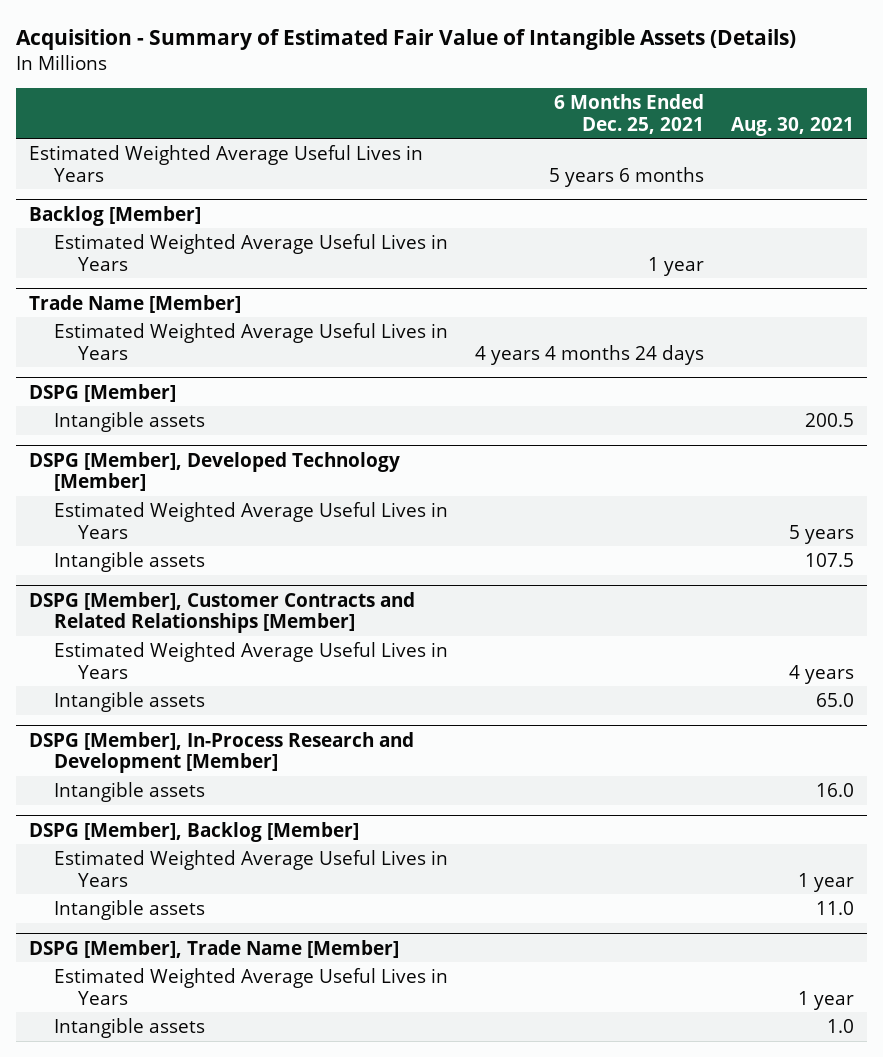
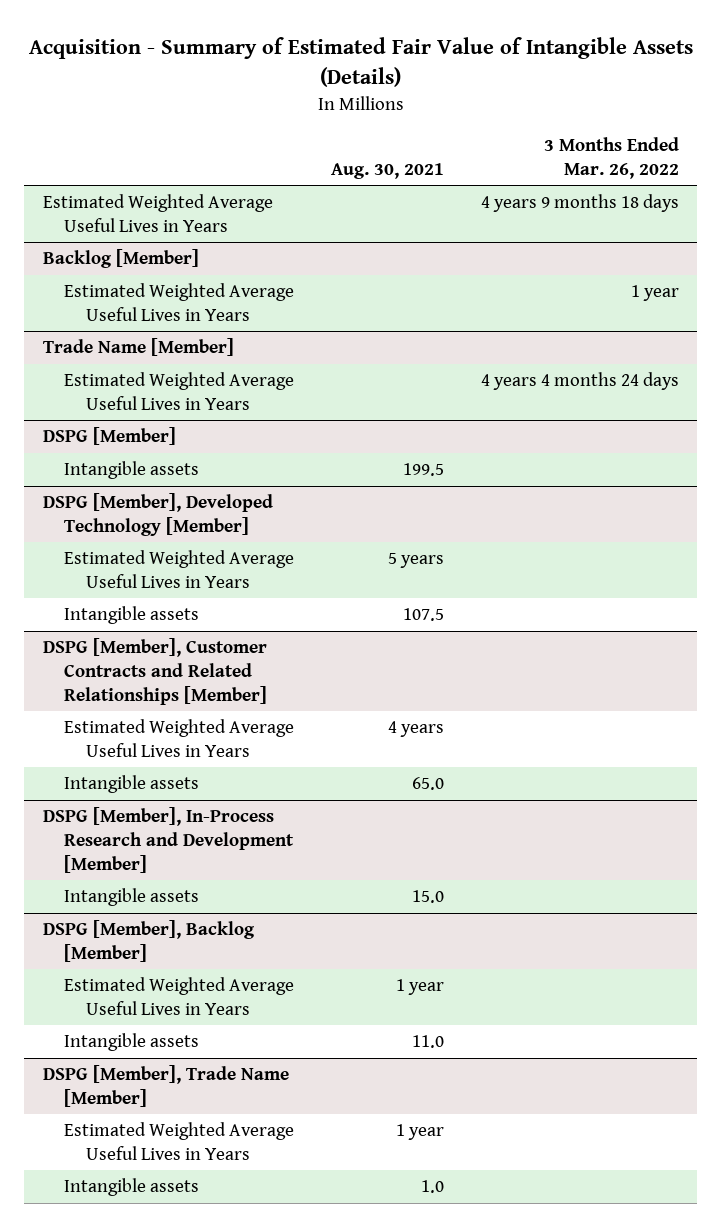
[553,93,704,134] 6 Months Ended Dec. 25, 2021 -> none
none -> [543,137,679,179] 3 Months Ended Mar. 26, 2022
[804,412,854,427] 200.5 -> [402,463,444,477] 199.5
[815,782,854,797] 16.0 -> [411,890,444,904] 15.0

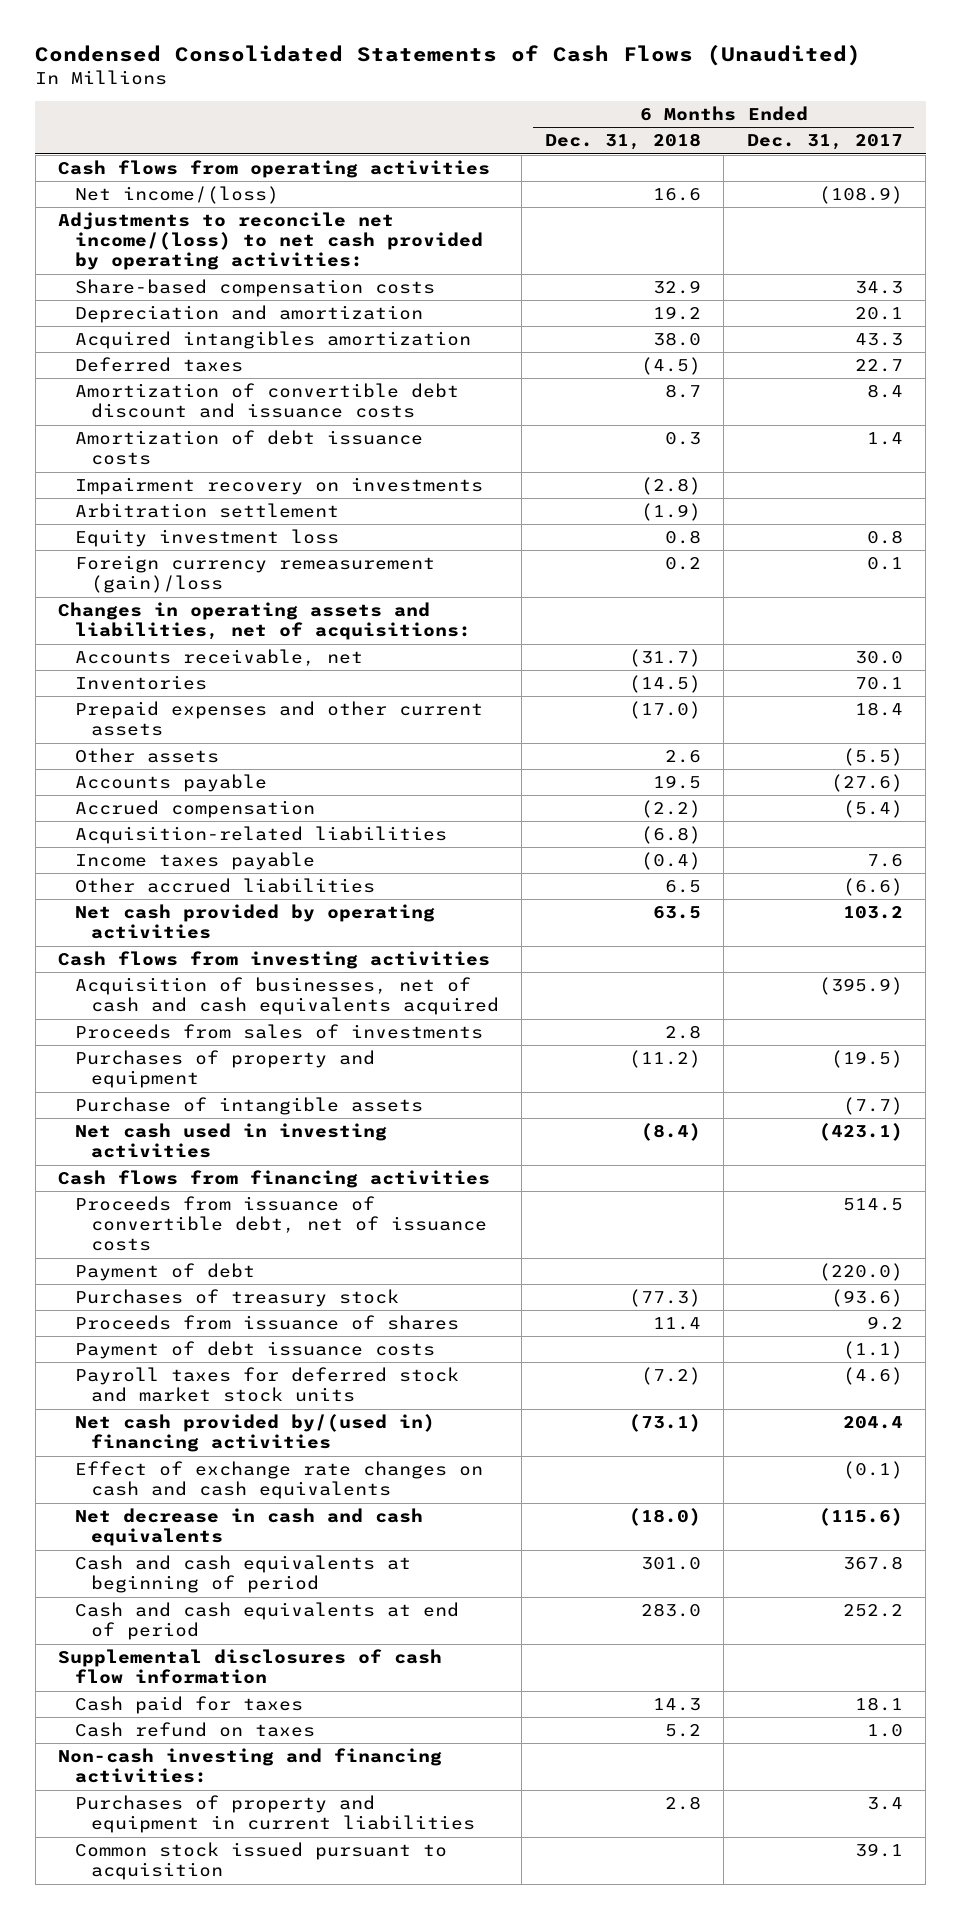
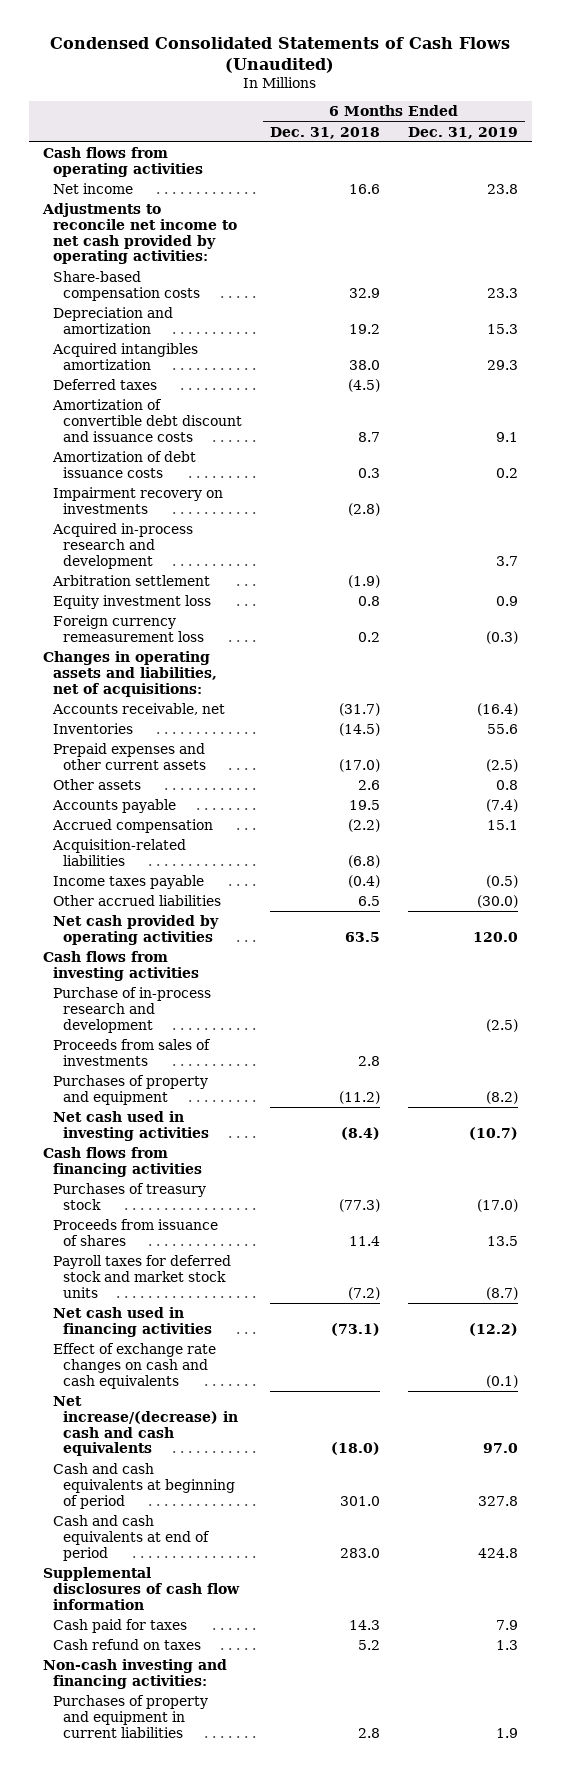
[746,134,903,151] Dec. 31, 2017 -> none
none -> [407,126,518,139] Dec. 31, 2019
[74,186,279,205] Net income/(loss) -> [52,183,133,195] Net income
[58,212,483,271] Adjustments to reconcile net income/(loss) to net cash provided by operating activities: -> [41,203,237,265] Adjustments to reconcile net income to net cash provided by operating activities:
none -> [51,523,193,569] Acquired in-process research and development
[74,555,435,594] Foreign currency remeasurement (gain)/loss -> [52,615,204,642] Foreign currency remeasurement loss
[74,977,500,1016] Acquisition of businesses, net of cash and cash equivalents acquired -> none
none -> [52,987,211,1033] Purchase of in-process research and development
[74,1097,423,1116] Purchase of intangible assets -> none
[74,1196,488,1252] Proceeds from issuance of convertible debt, net of issuance costs -> none
[74,1263,255,1282] Payment of debt -> none
[74,1341,435,1360] Payment of debt issuance costs -> none
[74,1414,435,1453] Net cash provided by/(used in) financing activities -> [52,1307,212,1337] Net cash used in financing activities
[74,1508,423,1547] Net decrease in cash and cash equivalents -> [52,1396,238,1457] Net increase/(decrease) in cash and cash equivalents
[74,1842,447,1881] Common stock issued pursuant to acquisition -> none

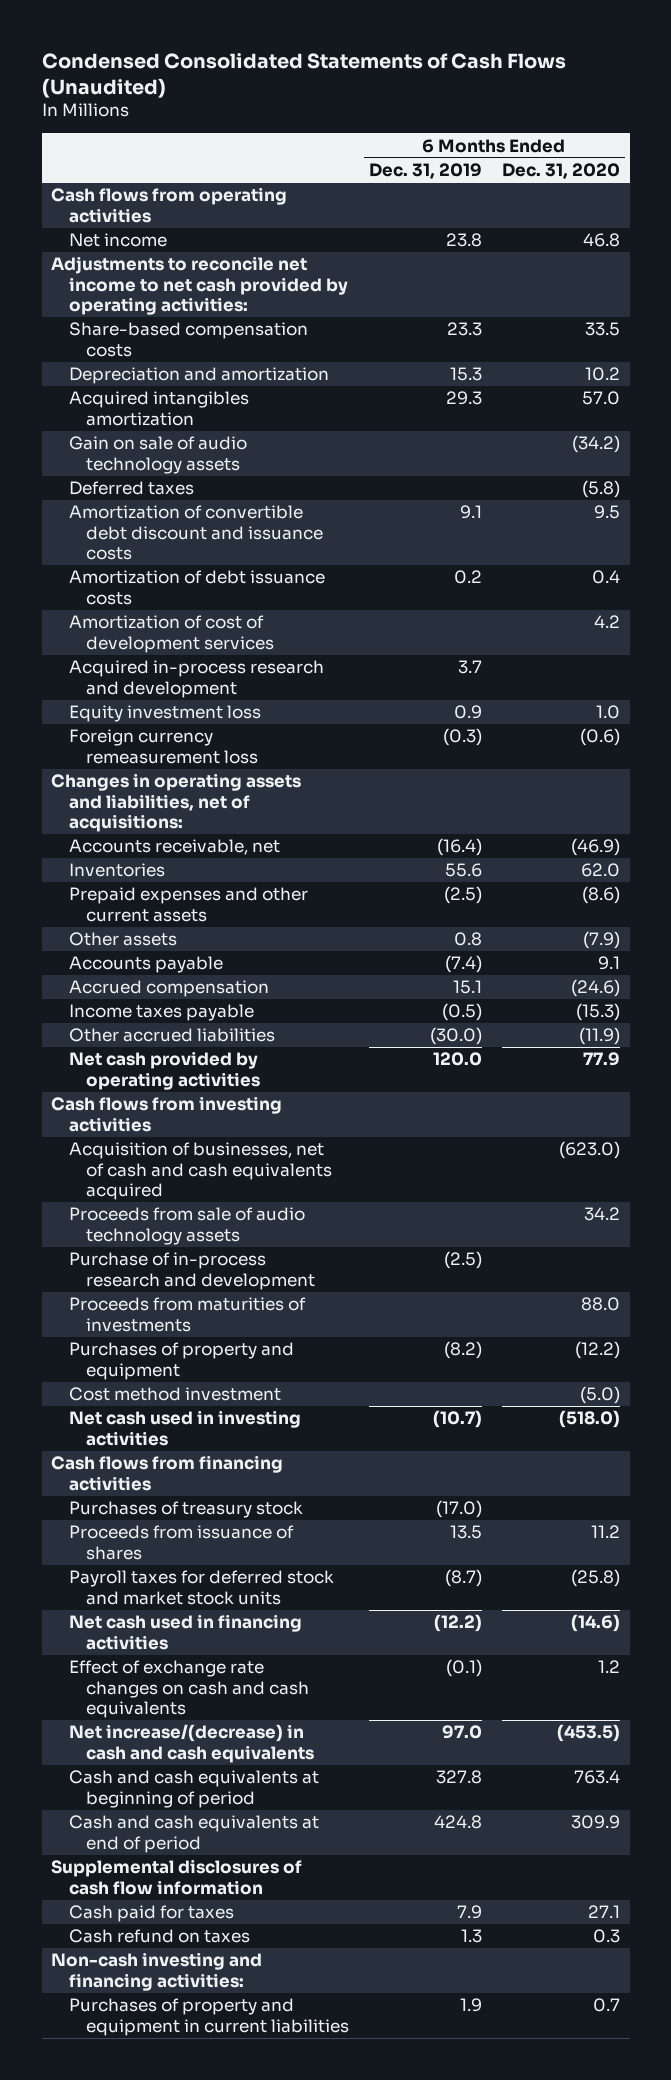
[269,126,380,139] Dec. 31, 2018 -> none
none -> [501,163,620,180] Dec. 31, 2020
none -> [68,436,247,474] Gain on sale of audio technology assets
[52,487,223,514] Impairment recovery on investments -> none
none -> [68,615,275,653] Amortization of cost of development services
[51,575,210,587] Arbitration settlement -> none
[51,839,186,866] Acquisition-related liabilities -> none
none -> [68,1142,333,1201] Acquisition of businesses, net of cash and cash equivalents acquired
none -> [68,1207,305,1245] Proceeds from sale of audio technology assets
[52,1039,211,1066] Proceeds from sales of investments -> [68,1297,306,1332] Proceeds from maturities of investments
none -> [68,1387,281,1402] Cost method investment

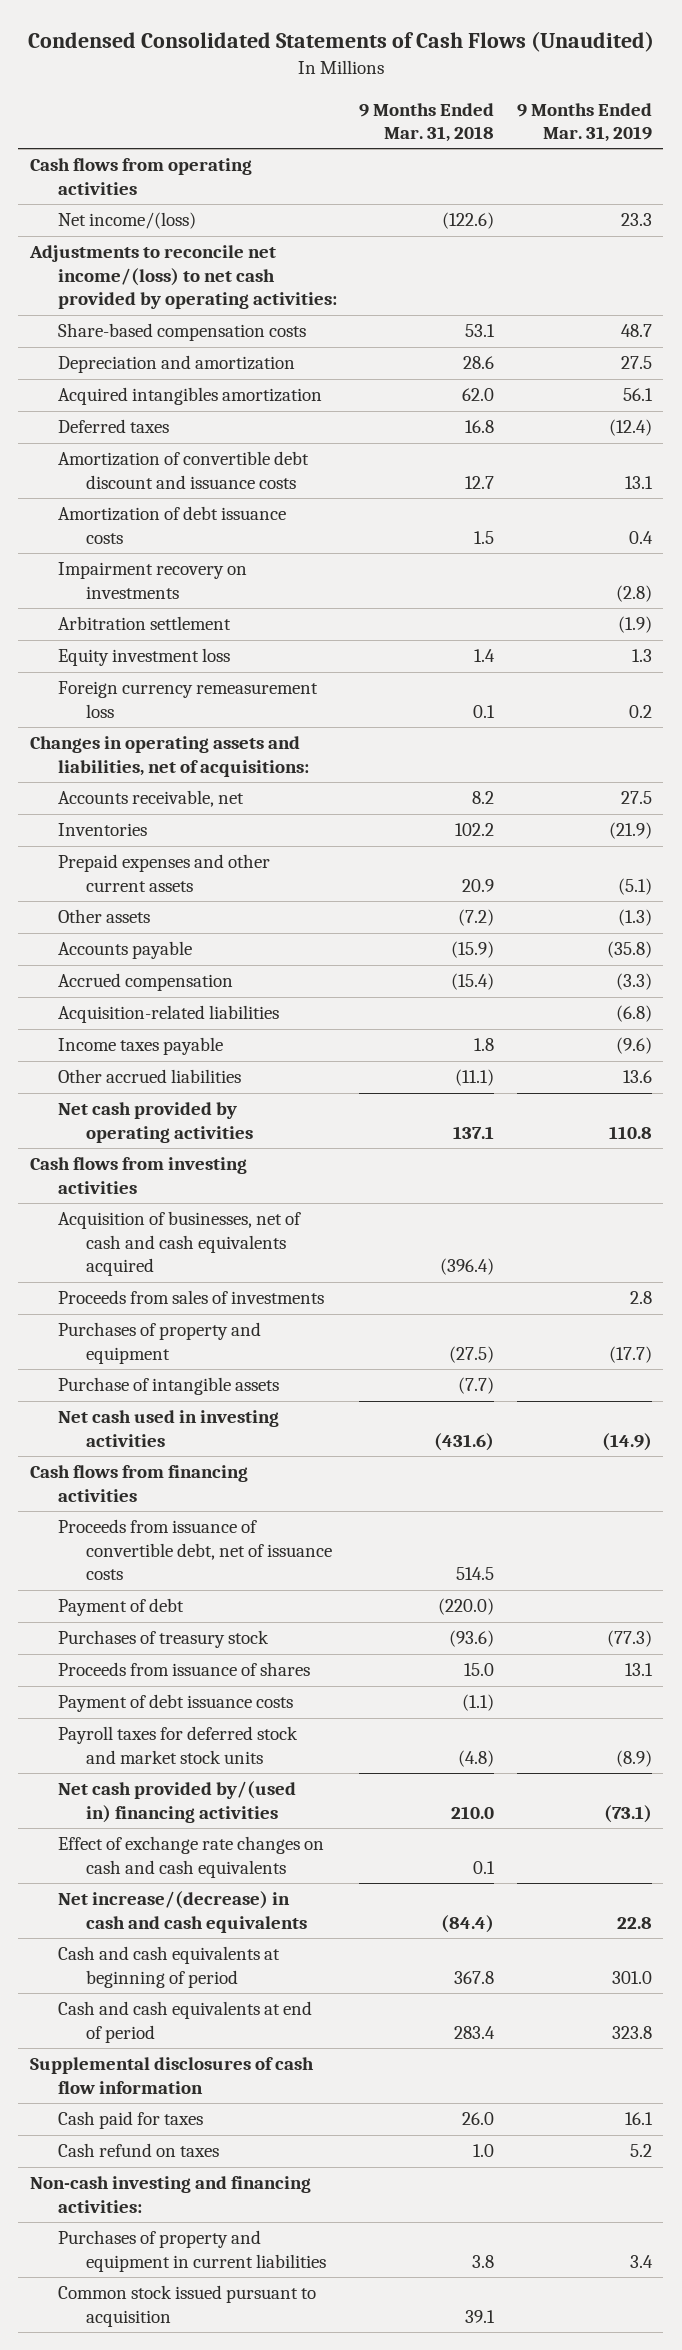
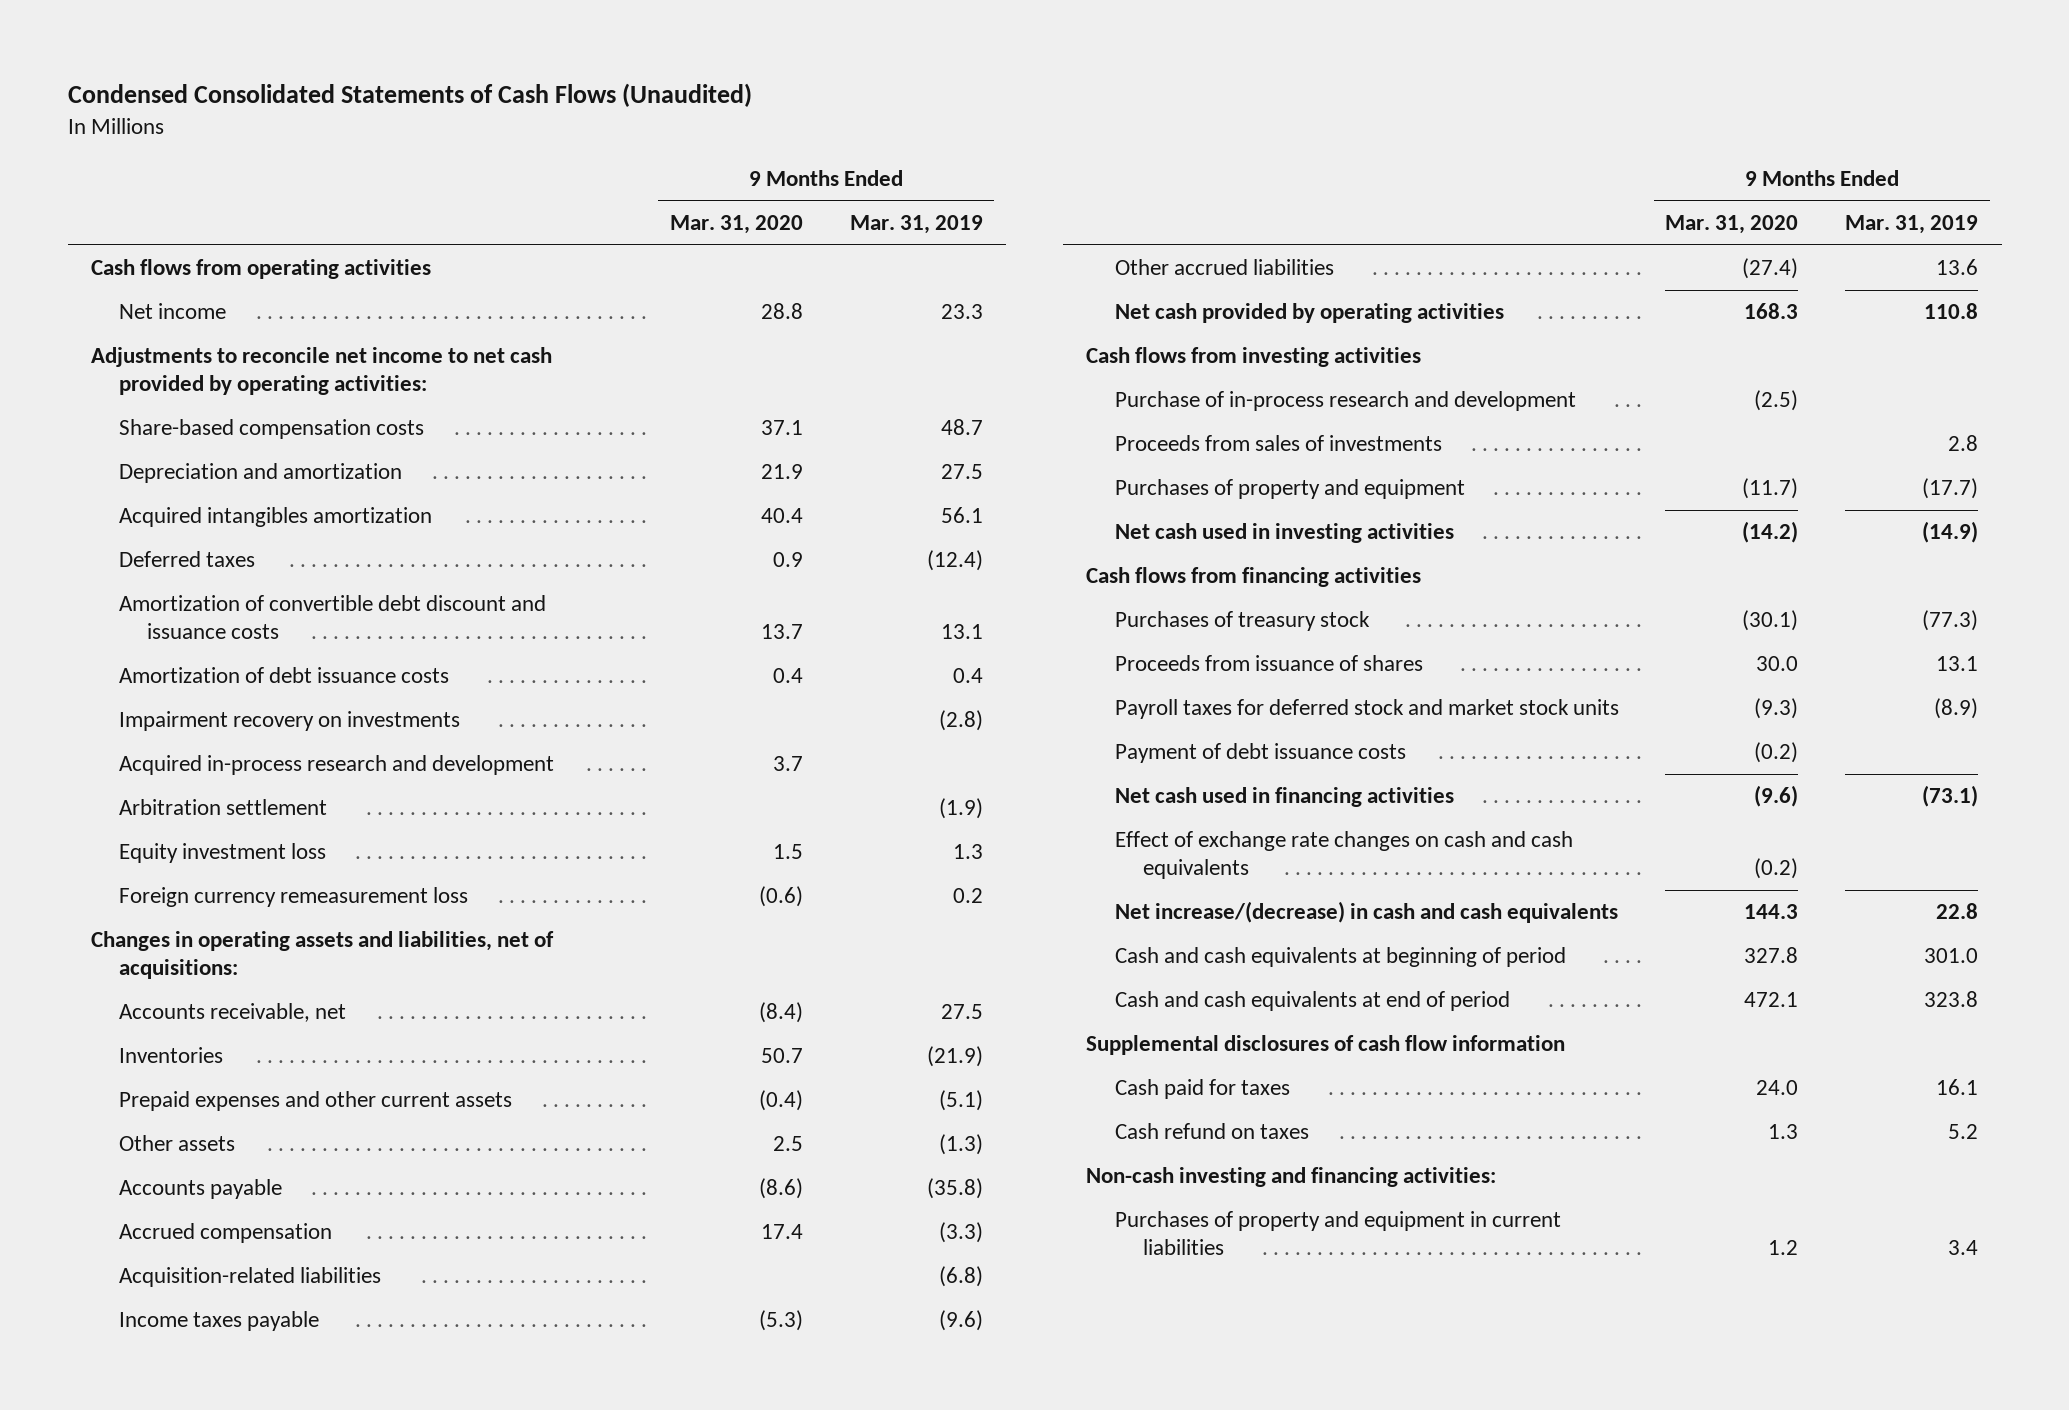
[359,102,495,143] 9 Months Ended Mar. 31, 2018 -> none
none -> [669,215,803,235] Mar. 31, 2020
[57,212,196,230] Net income/(loss) -> [119,303,227,320] Net income
[28,245,337,310] Adjustments to reconcile net income/(loss) to net cash provided by operating activities: -> [90,347,552,396] Adjustments to reconcile net income to net cash provided by operating activities:
none -> [119,755,555,776] Acquired in-process research and development
[57,1211,301,1277] Acquisition of businesses, net of cash and cash equivalents acquired -> none
none -> [1114,391,1576,412] Purchase of in-process research and development
[57,1377,279,1396] Purchase of intangible assets -> none
[57,1519,332,1581] Proceeds from issuance of convertible debt, net of issuance costs -> none
[57,1598,184,1617] Payment of debt -> none
[57,1694,293,1713] Payment of debt issuance costs -> [1114,743,1406,764] Payment of debt issuance costs
[57,1781,296,1823] Net cash provided by/(used in) financing activities -> [1114,787,1454,808] Net cash used in financing activities
[57,2285,316,2327] Common stock issued pursuant to acquisition -> none

